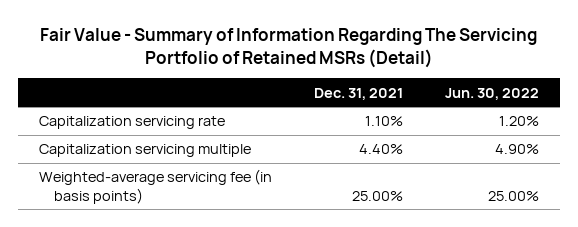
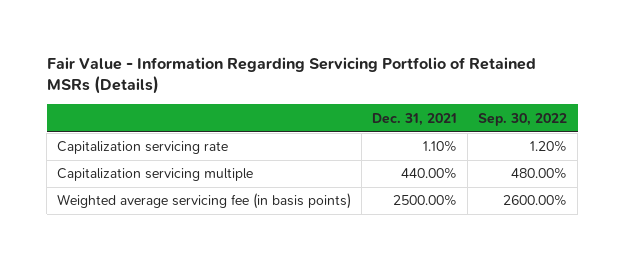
[40,27,538,68] Fair Value - Summary of Information Regarding The Servicing Portfolio of Retained MSRs (Detail) -> [46,56,536,95] Fair Value - Information Regarding Servicing Portfolio of Retained MSRs (Details)
[445,87,540,100] Jun. 30, 2022 -> none
none -> [478,112,568,126] Sep. 30, 2022
[359,144,404,155] 4.40% -> [401,167,458,180] 440.00%
[39,169,273,204] Weighted-average servicing fee (in basis points) -> [57,193,352,210] Weighted average servicing fee (in basis points)
[352,190,404,201] 25.00% -> [393,194,458,207] 2500.00%

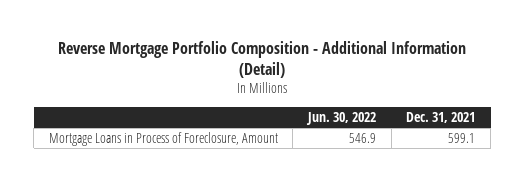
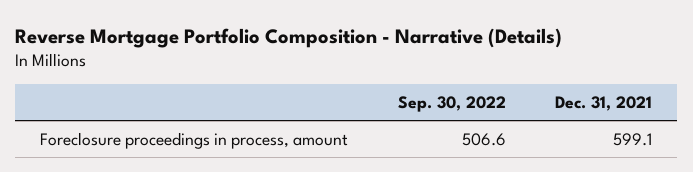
[58,41,467,79] Reverse Mortgage Portfolio Composition - Additional Information (Detail) -> [15,27,563,48] Reverse Mortgage Portfolio Composition - Narrative (Details)
[306,111,377,125] Jun. 30, 2022 -> none
none -> [397,95,506,112] Sep. 30, 2022
[48,131,278,146] Mortgage Loans in Process of Foreclosure, Amount -> [40,131,349,149] Foreclosure proceedings in process, amount

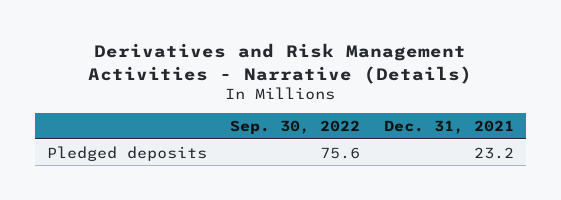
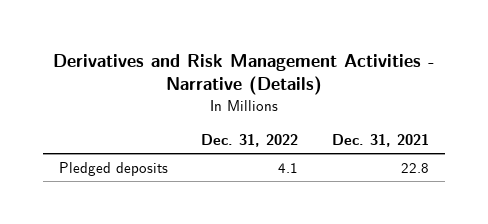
[230,119,361,134] Sep. 30, 2022 -> none
none -> [201,133,299,147] Dec. 31, 2022
[473,146,514,159] 23.2 -> [400,162,429,173] 22.8

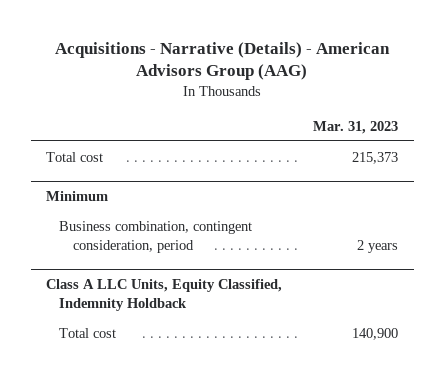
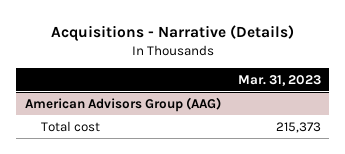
[55,41,391,81] Acquisitions - Narrative (Details) - American Advisors Group (AAG) -> [50,24,294,41] Acquisitions - Narrative (Details)
none -> [24,96,221,112] American Advisors Group (AAG)
[46,191,109,202] Minimum -> none
[59,220,253,253] Business combination, contingent consideration, period -> none
[46,279,283,312] Class A LLC Units, Equity Classified, Indemnity Holdback -> none
[59,327,117,338] Total cost -> none

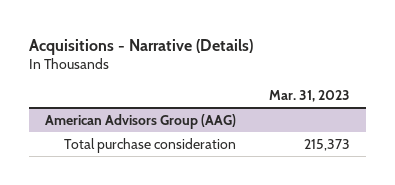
[40,120,100,132] Total cost -> [64,137,237,153] Total purchase consideration

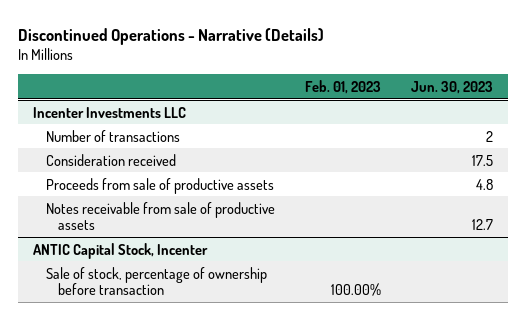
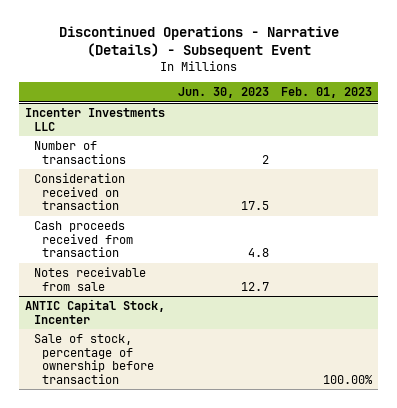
[18,27,325,45] Discontinued Operations - Narrative (Details) -> [58,25,339,59] Discontinued Operations - Narrative (Details) - Subsequent Event
[45,153,176,166] Consideration received -> [33,173,125,211] Consideration received on transaction
[45,177,274,194] Proceeds from sale of productive assets -> [33,221,134,258] Cash proceeds received from transaction
[45,201,275,231] Notes receivable from sale of productive assets -> [33,267,146,291] Notes receivable from sale

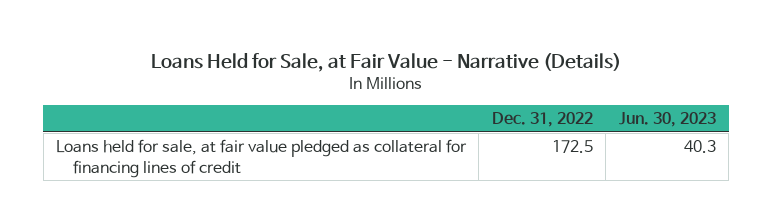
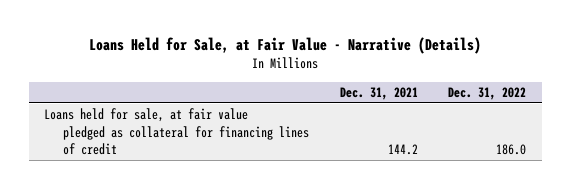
[618,112,716,128] Jun. 30, 2023 -> none
none -> [339,87,418,101] Dec. 31, 2021
[551,140,593,154] 172.5 -> [496,143,527,155] 186.0

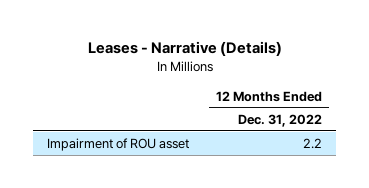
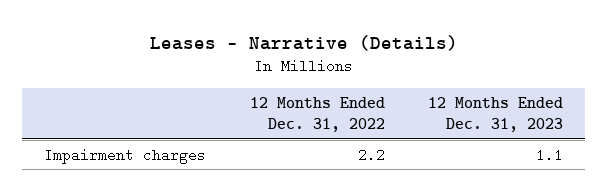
none -> [428,96,564,133] 12 Months Ended Dec. 31, 2023
[46,138,189,152] Impairment of ROU asset -> [44,147,207,164] Impairment charges

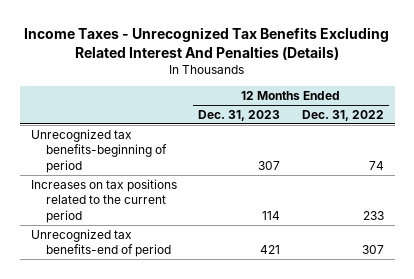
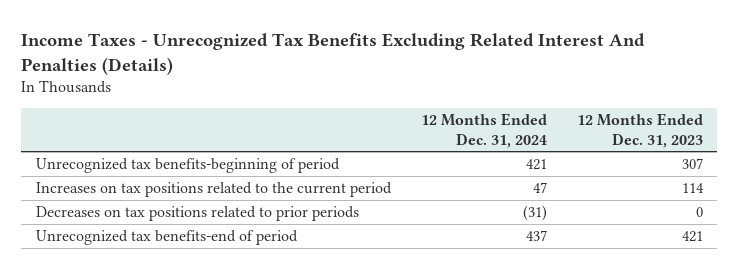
[301,109,384,121] Dec. 31, 2022 -> none
none -> [420,113,547,148] 12 Months Ended Dec. 31, 2024
none -> [36,206,360,222] Decreases on tax positions related to prior periods

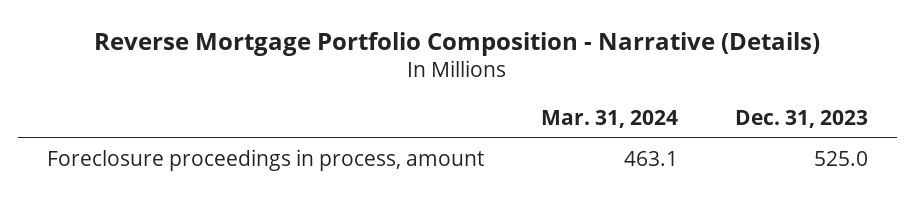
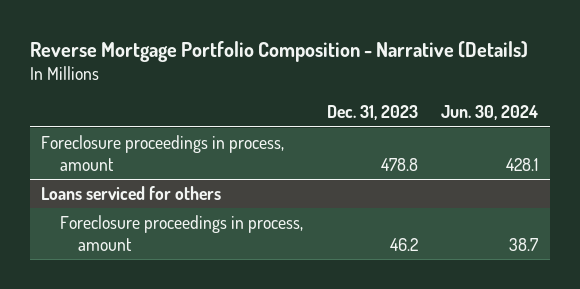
[540,109,678,128] Mar. 31, 2024 -> none
none -> [441,105,539,121] Jun. 30, 2024
[813,151,868,167] 525.0 -> [380,157,418,171] 478.8
none -> [41,185,222,200] Loans serviced for others
none -> [59,214,303,251] Foreclosure proceedings in process, amount

